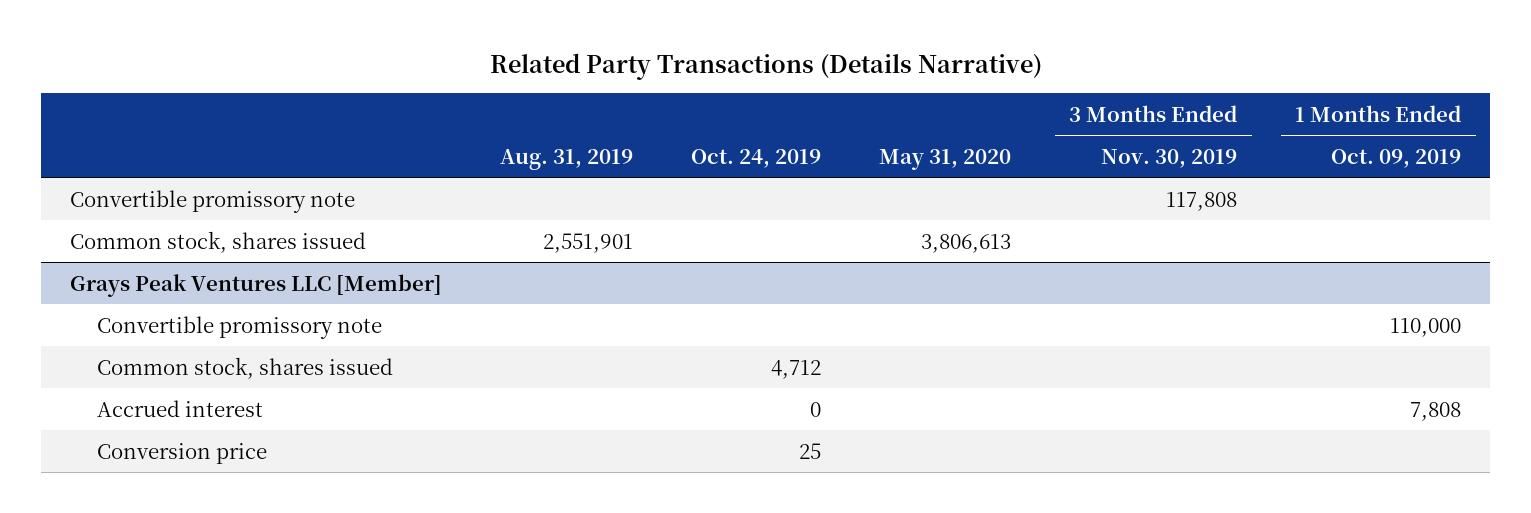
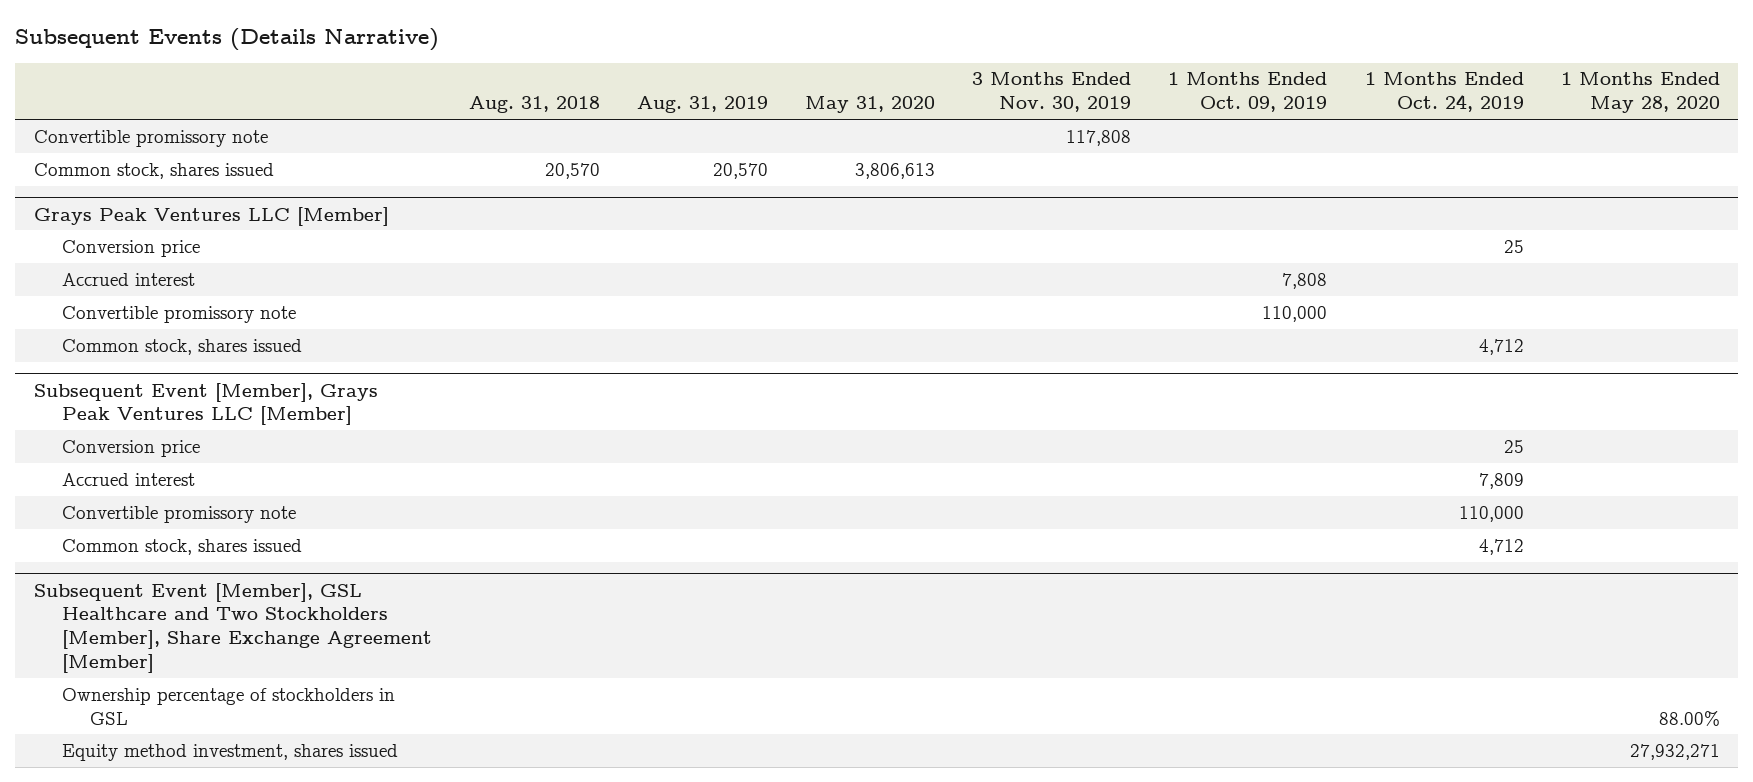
[489,52,1042,80] Related Party Transactions (Details Narrative) -> [15,28,440,52] Subsequent Events (Details Narrative)
[691,148,822,168] Oct. 24, 2019 -> none
none -> [468,96,600,114] Aug. 31, 2018
none -> [1364,72,1524,113] 1 Months Ended Oct. 24, 2019
none -> [1560,72,1720,114] 1 Months Ended May 28, 2020
[543,232,634,253] 2,551,901 -> [713,162,769,179] 20,570
[96,442,267,464] Conversion price -> [61,239,200,257] Conversion price
[96,399,263,417] Accrued interest -> [61,272,195,286] Accrued interest
none -> [33,382,378,426] Subsequent Event [Member], Grays Peak Ventures LLC [Member]
none -> [61,439,200,457] Conversion price
none -> [61,472,195,486] Accrued interest
none -> [61,505,296,523] Convertible promissory note
none -> [61,538,302,555] Common stock, shares issued
none -> [33,582,432,674] Subsequent Event [Member], GSL Healthcare and Two Stockholders [Member], Share Exchange Agreement [Member]
none -> [61,687,395,725] Ownership percentage of stockholders in GSL
none -> [61,743,398,761] Equity method investment, shares issued

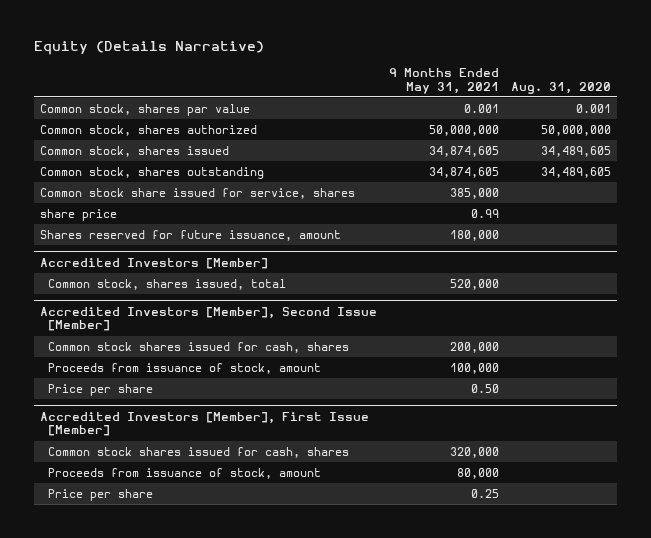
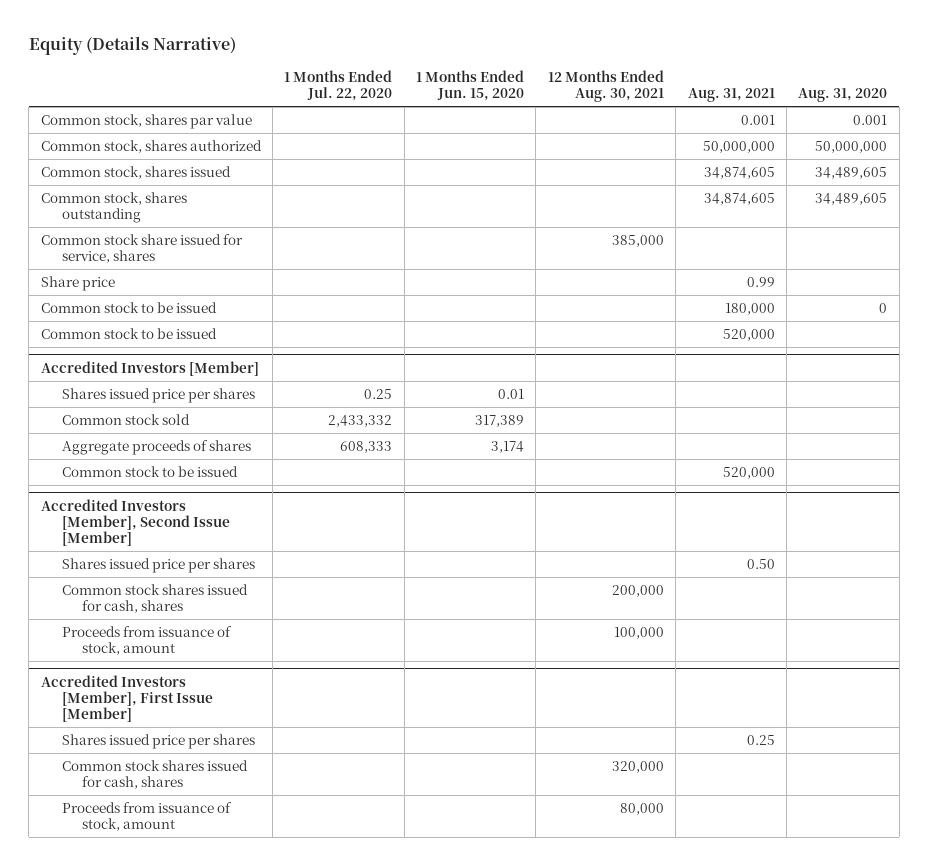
[388,67,499,94] 9 Months Ended May 31, 2021 -> none
none -> [284,70,393,102] 1 Months Ended Jul. 22, 2020
none -> [416,70,525,102] 1 Months Ended Jun. 15, 2020
none -> [547,70,664,103] 12 Months Ended Aug. 30, 2021
none -> [687,88,775,103] Aug. 31, 2021
[39,229,341,241] Shares reserved for future issuance, amount -> none
[39,208,117,221] share price -> [40,276,115,292] Share price
none -> [40,302,217,314] Common stock to be issued
none -> [40,328,217,340] Common stock to be issued
[48,278,287,290] Common stock, shares issued, total -> none
none -> [61,388,255,404] Shares issued price per shares
none -> [61,414,190,426] Common stock sold
none -> [61,440,251,456] Aggregate proceeds of shares
none -> [61,466,238,478] Common stock to be issued
none -> [61,558,255,574] Shares issued price per shares
[48,383,154,396] Price per share -> none
none -> [61,734,255,750] Shares issued price per shares
[48,488,154,501] Price per share -> none

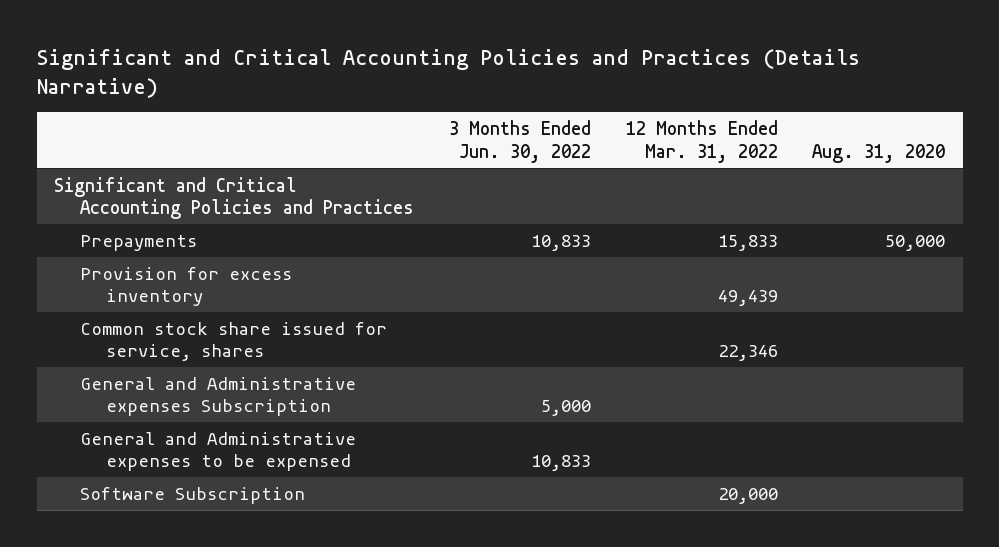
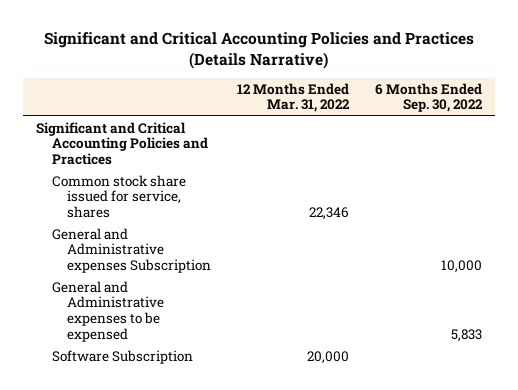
[448,120,591,163] 3 Months Ended Jun. 30, 2022 -> none
[812,143,946,163] Aug. 31, 2020 -> none
none -> [374,82,483,113] 6 Months Ended Sep. 30, 2022
[80,234,198,251] Prepayments -> none
[80,266,293,307] Provision for excess inventory -> none

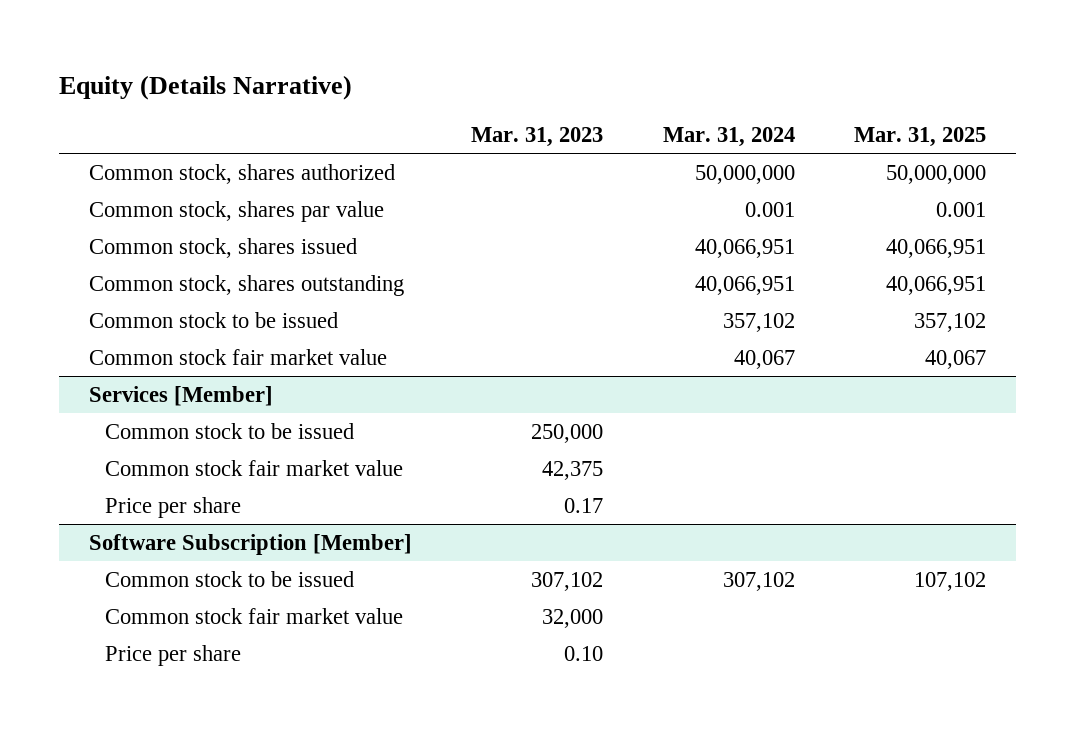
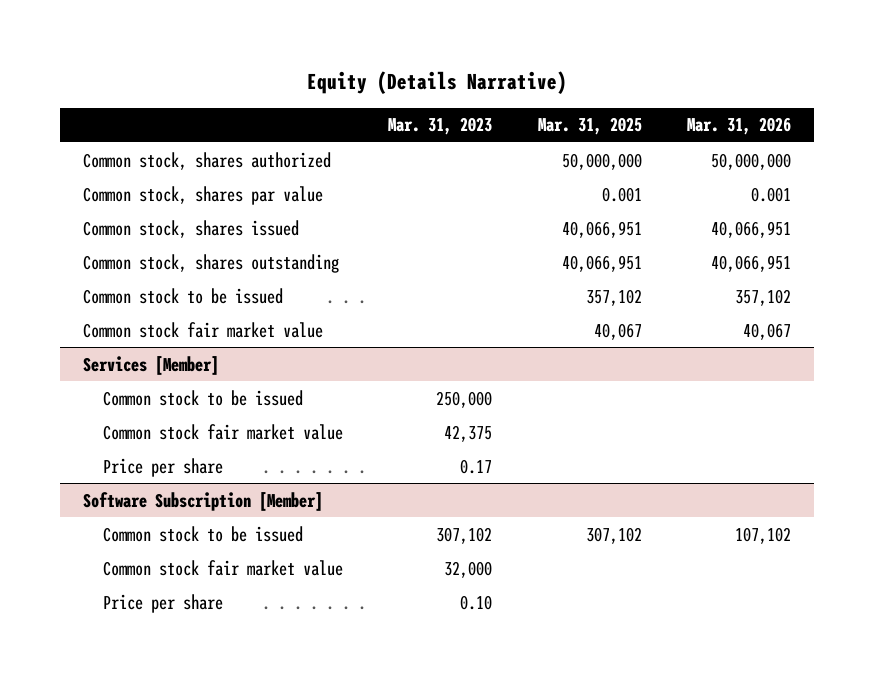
[662,127,795,148] Mar. 31, 2024 -> none
none -> [687,117,792,136] Mar. 31, 2026
[914,571,987,591] 107,102 -> [585,526,642,544] 307,102

